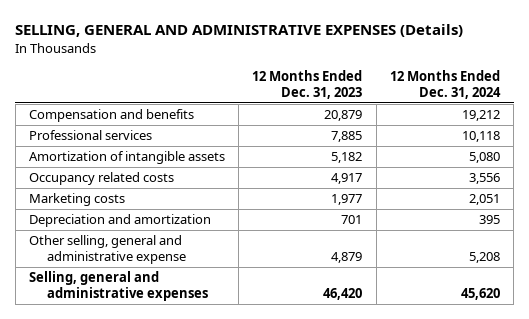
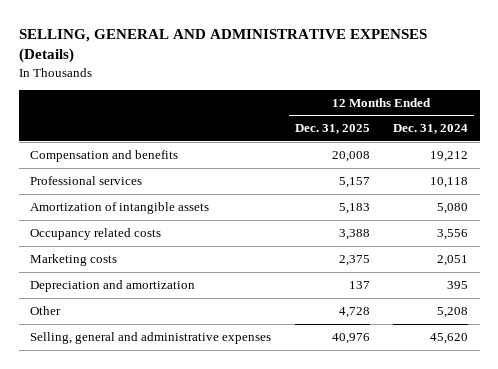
[252,69,363,99] 12 Months Ended Dec. 31, 2023 -> none
none -> [294,124,370,135] Dec. 31, 2025
[28,235,187,265] Other selling, general and administrative expense -> [30,306,62,316] Other

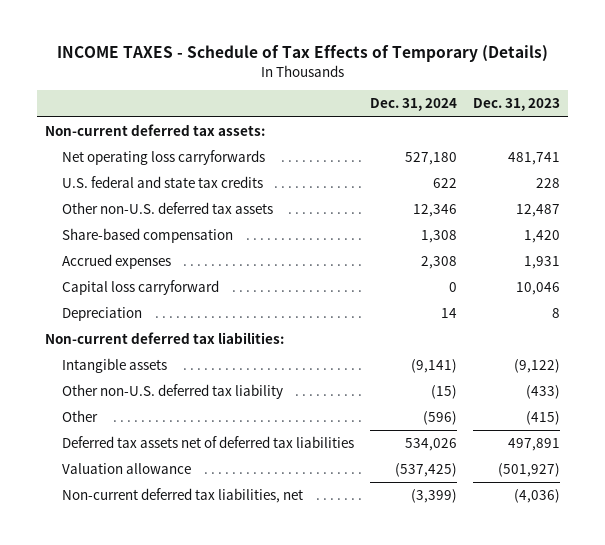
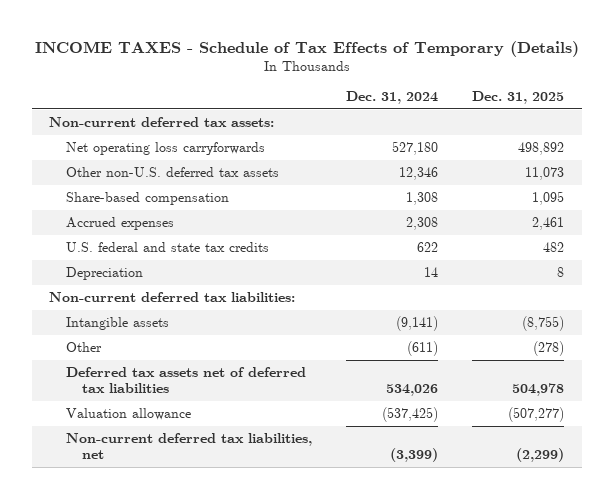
[472,98,560,112] Dec. 31, 2023 -> none
none -> [472,91,565,105] Dec. 31, 2025
[62,280,220,296] Capital loss carryforward -> none
[62,176,264,189] U.S. federal and state tax credits -> [65,241,269,252] U.S. federal and state tax credits
[62,384,284,400] Other non-U.S. deferred tax liability -> none
[423,411,458,426] (596) -> [407,340,439,356] (611)

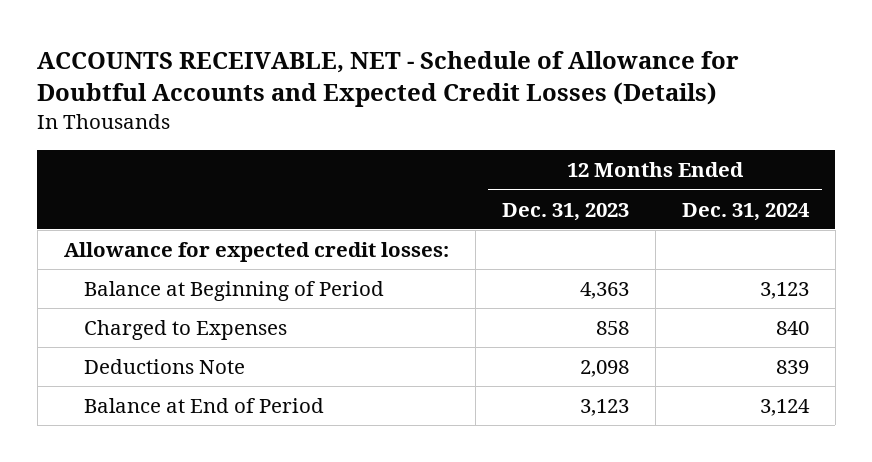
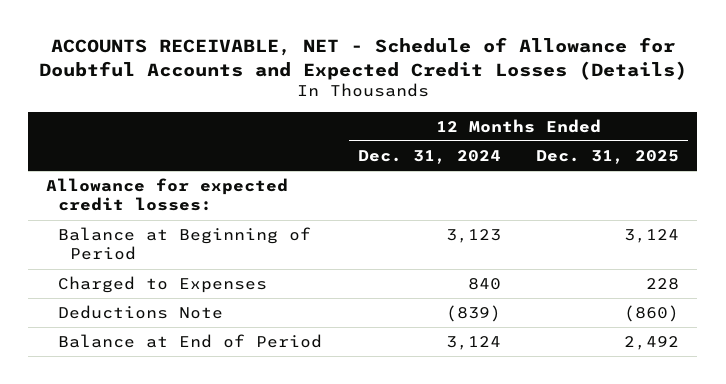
[501,202,629,221] Dec. 31, 2023 -> none
none -> [536,149,680,164] Dec. 31, 2025
[775,360,809,375] 839 -> [445,304,501,322] (839)

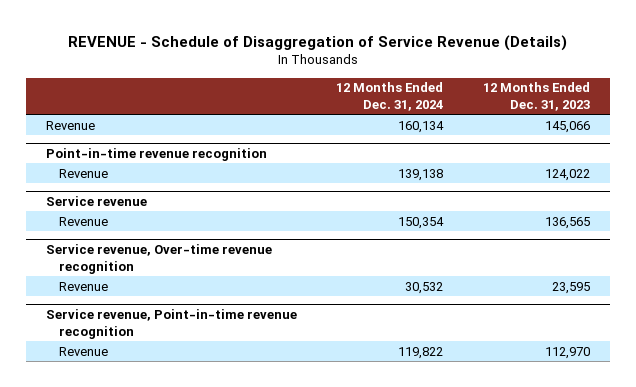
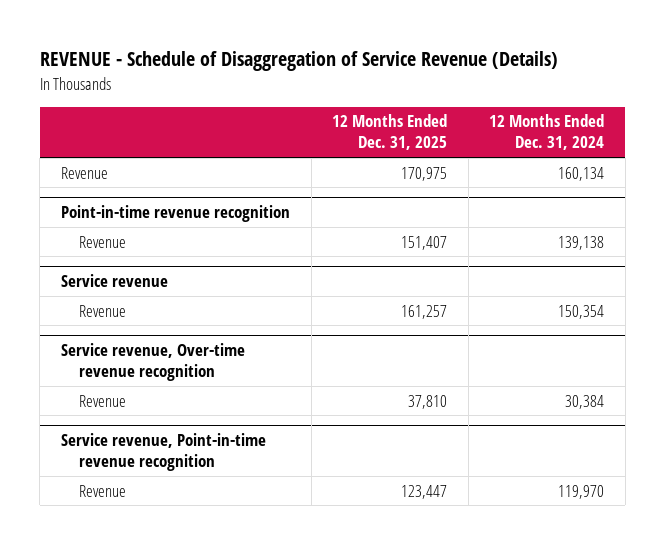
[482,82,590,111] 12 Months Ended Dec. 31, 2023 -> none
none -> [332,114,448,151] 12 Months Ended Dec. 31, 2025
[405,281,444,294] 30,532 -> [565,394,605,409] 30,384
[398,346,444,359] 119,822 -> [558,484,605,499] 119,970

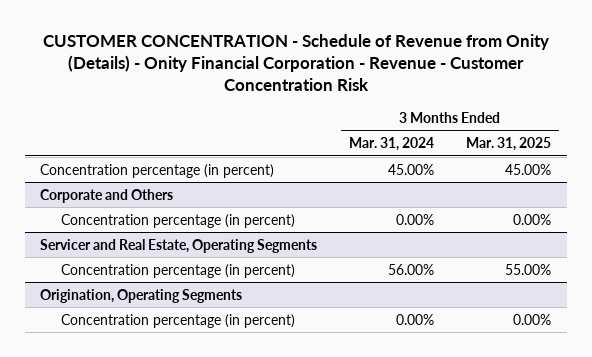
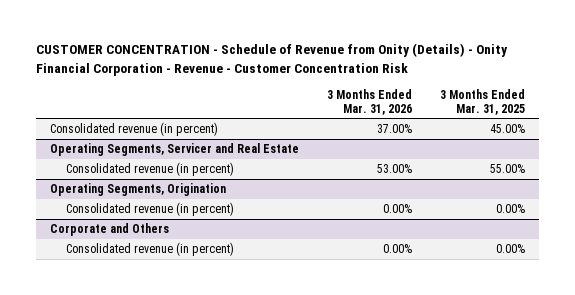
[349,137,435,152] Mar. 31, 2024 -> none
none -> [326,88,412,115] 3 Months Ended Mar. 31, 2026
[40,163,275,178] Concentration percentage (in percent) -> [49,122,218,137] Consolidated revenue (in percent)
none -> [49,143,299,157] Operating Segments, Servicer and Real Estate
none -> [65,162,234,177] Consolidated revenue (in percent)
none -> [49,183,226,197] Operating Segments, Origination
none -> [65,202,234,217] Consolidated revenue (in percent)
[40,238,318,253] Servicer and Real Estate, Operating Segments -> none
[60,263,295,278] Concentration percentage (in percent) -> none
[40,288,243,303] Origination, Operating Segments -> none
[60,313,295,328] Concentration percentage (in percent) -> none
[60,213,295,228] Concentration percentage (in percent) -> [65,242,234,257] Consolidated revenue (in percent)

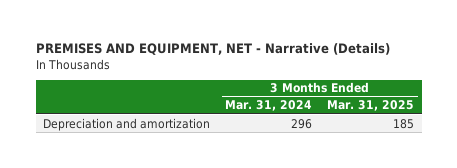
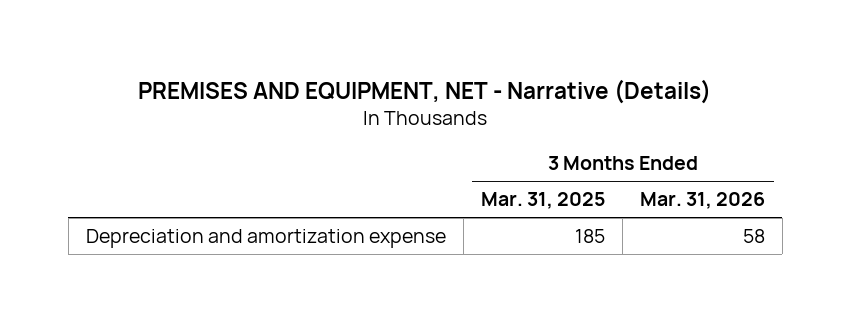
[225,100,313,112] Mar. 31, 2024 -> none
none -> [639,192,765,210] Mar. 31, 2026
[43,117,211,131] Depreciation and amortization -> [85,229,446,249] Depreciation and amortization expense

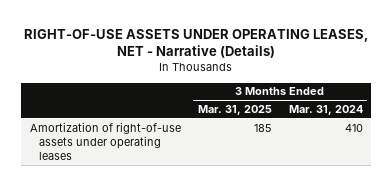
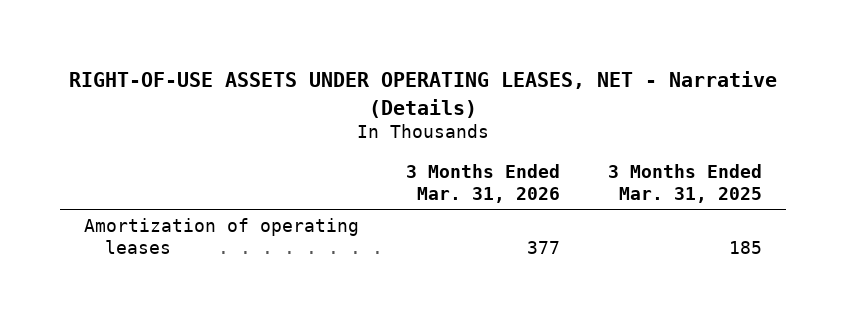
[288,105,363,116] Mar. 31, 2024 -> none
none -> [406,164,561,204] 3 Months Ended Mar. 31, 2026
[29,121,181,161] Amortization of right-of-use assets under operating leases -> [83,218,359,255] Amortization of operating leases

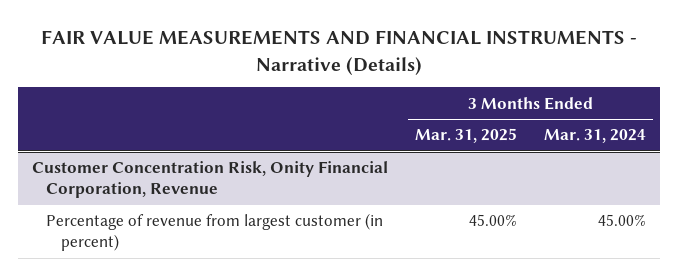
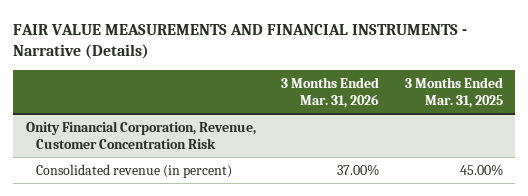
[544,129,647,144] Mar. 31, 2024 -> none
none -> [281,76,380,108] 3 Months Ended Mar. 31, 2026
[31,161,388,199] Customer Concentration Risk, Onity Financial Corporation, Revenue -> [25,120,256,149] Onity Financial Corporation, Revenue, Customer Concentration Risk
[46,213,384,252] Percentage of revenue from largest customer (in percent) -> [36,163,233,178] Consolidated revenue (in percent)

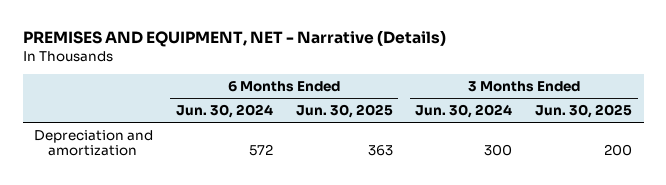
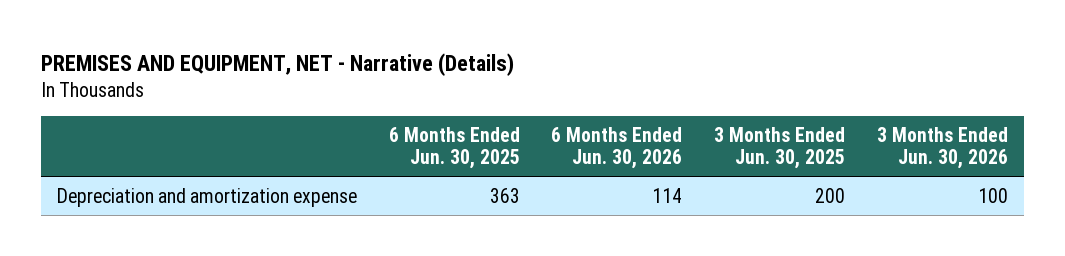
[175,104,273,119] Jun. 30, 2024 -> none
[415,104,513,119] Jun. 30, 2024 -> none
none -> [551,126,683,170] 6 Months Ended Jun. 30, 2026
none -> [877,126,1009,170] 3 Months Ended Jun. 30, 2026
[34,129,154,157] Depreciation and amortization -> [56,187,357,207] Depreciation and amortization expense

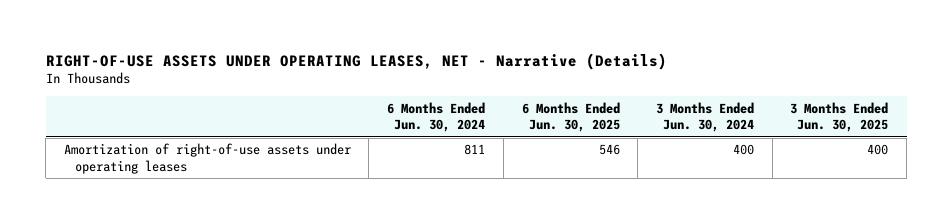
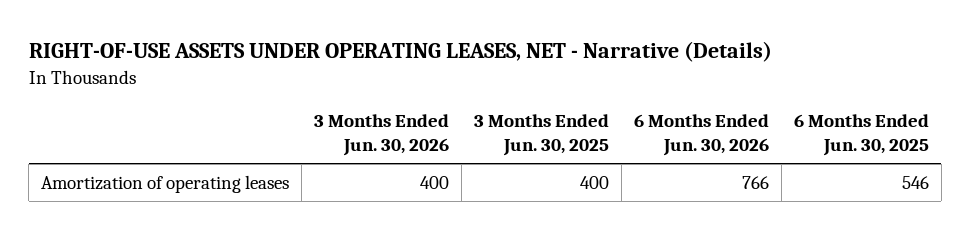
[387,101,486,133] 6 Months Ended Jun. 30, 2024 -> none
[656,101,755,133] 3 Months Ended Jun. 30, 2024 -> none
none -> [314,114,450,157] 3 Months Ended Jun. 30, 2026
none -> [634,114,770,157] 6 Months Ended Jun. 30, 2026
[63,143,351,175] Amortization of right-of-use assets under operating leases -> [41,174,290,193] Amortization of operating leases

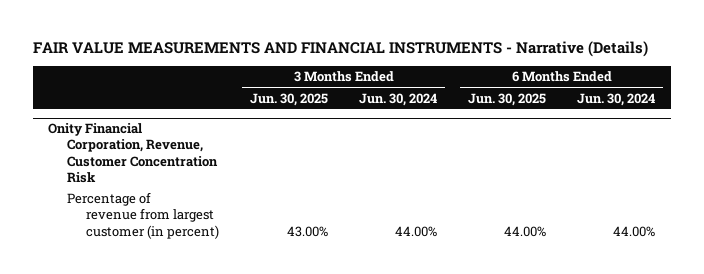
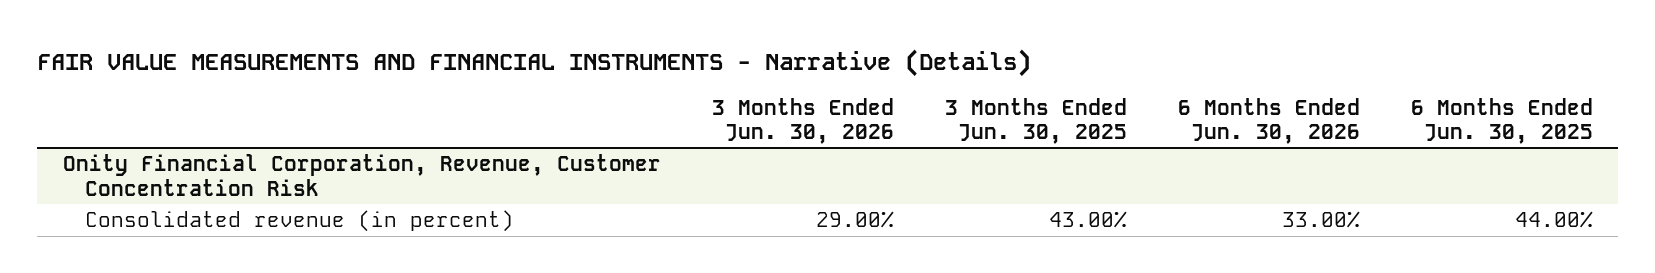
[359,92,438,106] Jun. 30, 2024 -> none
[577,92,656,106] Jun. 30, 2024 -> none
none -> [711,97,894,144] 3 Months Ended Jun. 30, 2026
none -> [1177,97,1360,144] 6 Months Ended Jun. 30, 2026
[67,192,219,239] Percentage of revenue from largest customer (in percent) -> [85,210,515,233] Consolidated revenue (in percent)

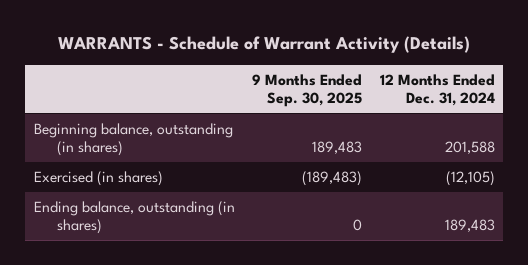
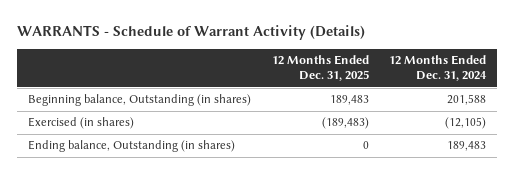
[252,73,363,107] 9 Months Ended Sep. 30, 2025 -> none
none -> [271,55,369,82] 12 Months Ended Dec. 31, 2025
[33,123,233,157] Beginning balance, outstanding (in shares) -> [27,94,251,107] Beginning balance, Outstanding (in shares)
[33,201,235,235] Ending balance, outstanding (in shares) -> [27,140,235,153] Ending balance, Outstanding (in shares)

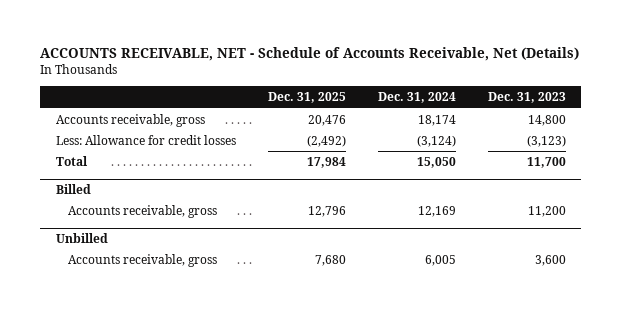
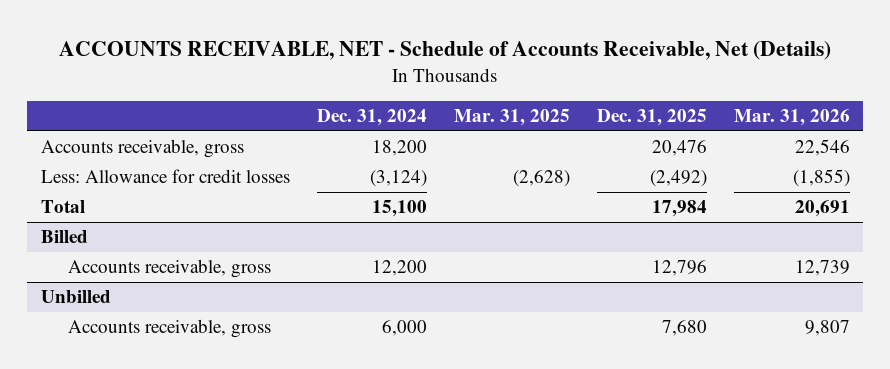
[487,92,566,104] Dec. 31, 2023 -> none
none -> [453,108,570,126] Mar. 31, 2025
none -> [733,108,850,126] Mar. 31, 2026
[417,114,456,126] 18,174 -> [371,140,427,157] 18,200
[416,156,456,168] 15,050 -> [371,200,427,218] 15,100
[417,205,456,217] 12,169 -> [371,260,427,277] 12,200
[424,254,456,266] 6,005 -> [381,320,427,337] 6,000

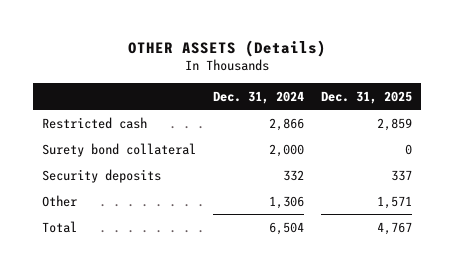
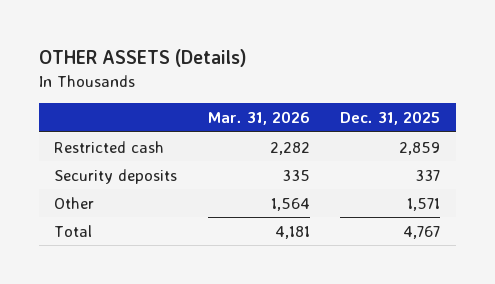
[212,90,304,104] Dec. 31, 2024 -> none
none -> [207,111,310,126] Mar. 31, 2026
[41,142,196,157] Surety bond collateral -> none

